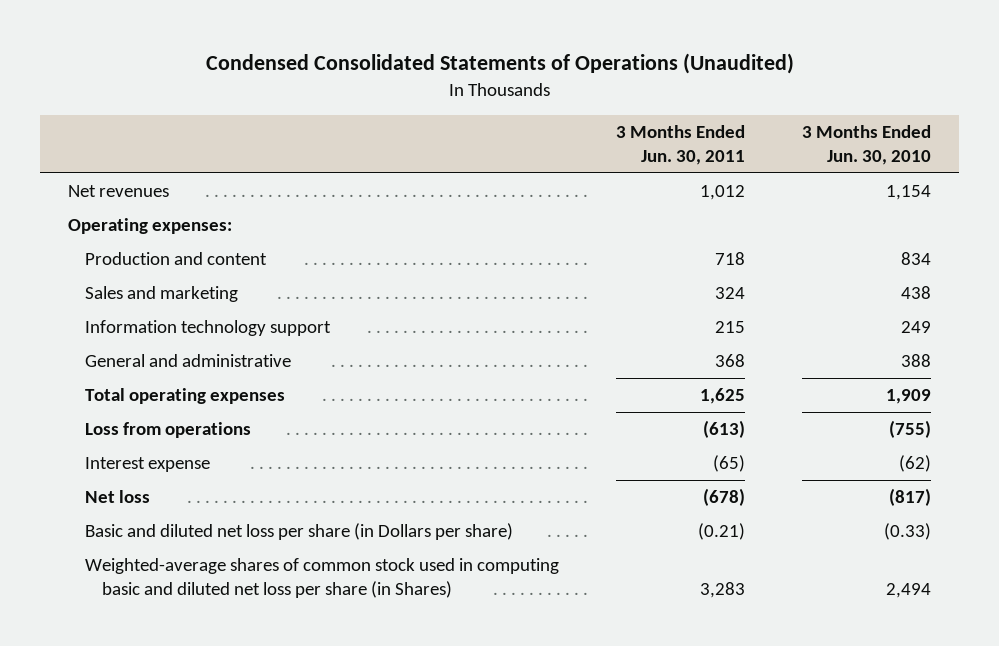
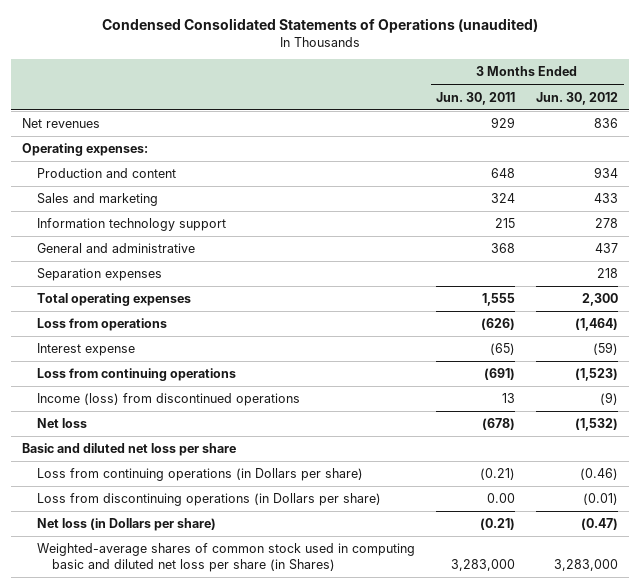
[205,52,794,74] Condensed Consolidated Statements of Operations (Unaudited) -> [102,18,539,34] Condensed Consolidated Statements of Operations (unaudited)
[801,124,931,166] 3 Months Ended Jun. 30, 2010 -> none
none -> [536,91,619,105] Jun. 30, 2012
[700,185,746,201] 1,012 -> [491,117,516,129] 929
[715,252,746,266] 718 -> [491,168,516,179] 648
none -> [36,268,162,282] Separation expenses
[700,388,746,405] 1,625 -> [482,293,516,307] 1,555
[703,420,746,439] (613) -> [481,318,516,331] (626)
none -> [36,368,236,382] Loss from continuing operations
none -> [36,393,300,407] Income (loss) from discontinued operations
none -> [21,443,236,457] Basic and diluted net loss per share
none -> [36,468,363,482] Loss from continuing operations (in Dollars per share)
none -> [36,493,381,507] Loss from discontinuing operations (in Dollars per share)
[85,523,514,541] Basic and diluted net loss per share (in Dollars per share) -> [36,518,216,532] Net loss (in Dollars per share)
[700,582,746,599] 3,283 -> [451,558,516,571] 3,283,000

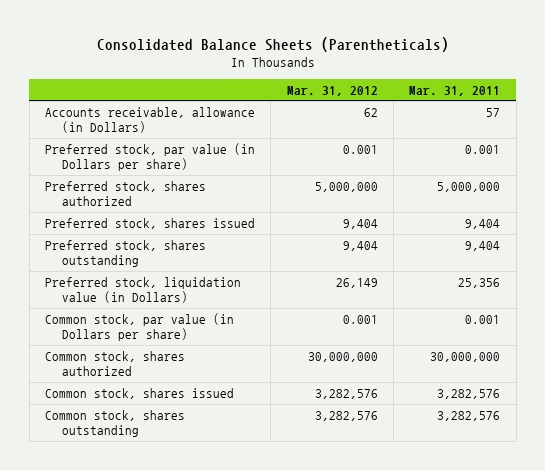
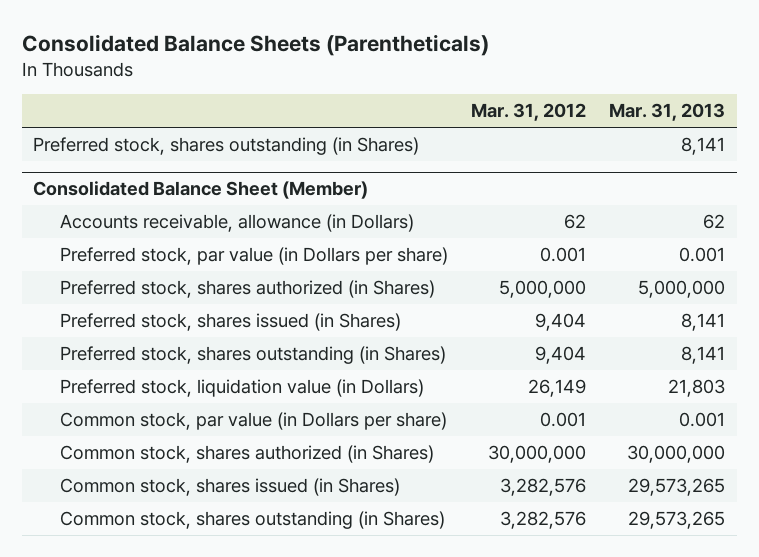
[409,85,501,96] Mar. 31, 2011 -> none
none -> [609,103,726,122] Mar. 31, 2013
none -> [33,137,420,156] Preferred stock, shares outstanding (in Shares)
none -> [33,181,369,200] Consolidated Balance Sheet (Member)
[45,180,207,206] Preferred stock, shares authorized -> [60,280,436,299] Preferred stock, shares authorized (in Shares)
[45,217,256,229] Preferred stock, shares issued -> [60,313,402,332] Preferred stock, shares issued (in Shares)
[45,239,207,267] Preferred stock, shares outstanding -> [60,346,447,365] Preferred stock, shares outstanding (in Shares)
[45,350,186,376] Common stock, shares authorized -> [60,445,435,464] Common stock, shares authorized (in Shares)
[45,387,235,399] Common stock, shares issued -> [60,478,401,497] Common stock, shares issued (in Shares)
[45,409,186,437] Common stock, shares outstanding -> [60,511,446,530] Common stock, shares outstanding (in Shares)

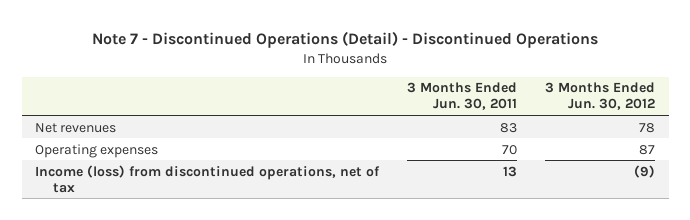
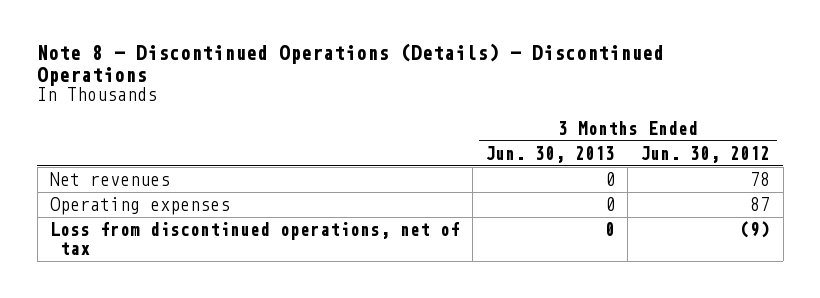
[92,30,599,48] Note 7 - Discontinued Operations (Detail) - Discontinued Operations -> [37,42,665,86] Note 8 - Discontinued Operations (Details) - Discontinued Operations
[407,82,518,111] 3 Months Ended Jun. 30, 2011 -> none
none -> [485,145,616,163] Jun. 30, 2013
[35,164,381,193] Income (loss) from discontinued operations, net of tax -> [49,222,460,255] Loss from discontinued operations, net of tax

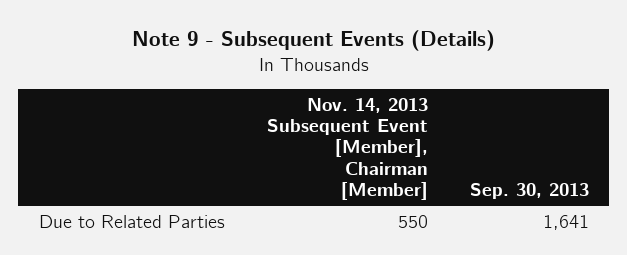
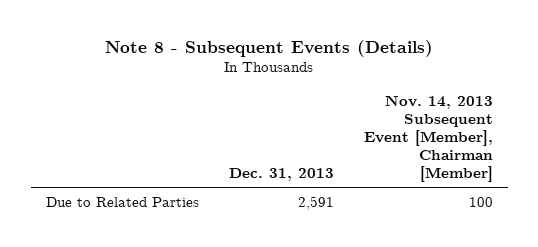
[131,30,495,52] Note 9 - Subsequent Events (Details) -> [105,40,434,58] Note 8 - Subsequent Events (Details)
[469,182,589,199] Sep. 30, 2013 -> none
none -> [228,168,334,182] Dec. 31, 2013
[397,214,428,228] 550 -> [468,196,493,207] 100

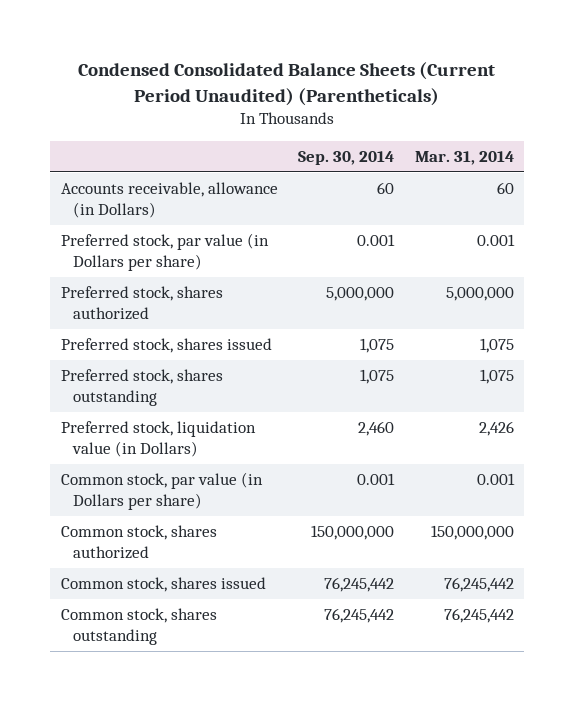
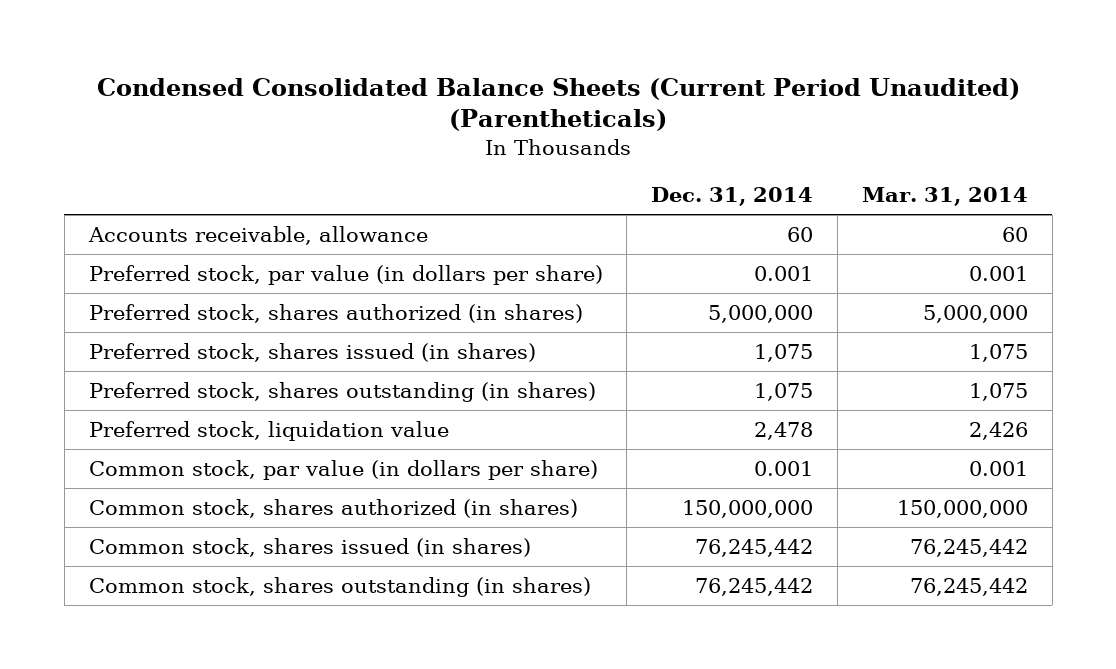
[298,150,395,165] Sep. 30, 2014 -> none
none -> [651,186,814,206] Dec. 31, 2014
[60,182,278,219] Accounts receivable, allowance (in Dollars) -> [87,226,428,246] Accounts receivable, allowance
[60,233,269,272] Preferred stock, par value (in Dollars per share) -> [88,265,603,286] Preferred stock, par value (in dollars per share)
[60,286,223,321] Preferred stock, shares authorized -> [88,304,583,324] Preferred stock, shares authorized (in shares)
[60,338,272,354] Preferred stock, shares issued -> [88,343,536,363] Preferred stock, shares issued (in shares)
[60,369,223,407] Preferred stock, shares outstanding -> [88,382,596,403] Preferred stock, shares outstanding (in shares)
[60,421,256,458] Preferred stock, liquidation value (in Dollars) -> [88,421,449,442] Preferred stock, liquidation value
[60,472,263,511] Common stock, par value (in Dollars per share) -> [88,460,598,481] Common stock, par value (in dollars per share)
[60,525,217,560] Common stock, shares authorized -> [88,499,578,519] Common stock, shares authorized (in shares)
[60,577,266,593] Common stock, shares issued -> [88,538,531,558] Common stock, shares issued (in shares)
[60,608,217,646] Common stock, shares outstanding -> [88,577,591,598] Common stock, shares outstanding (in shares)

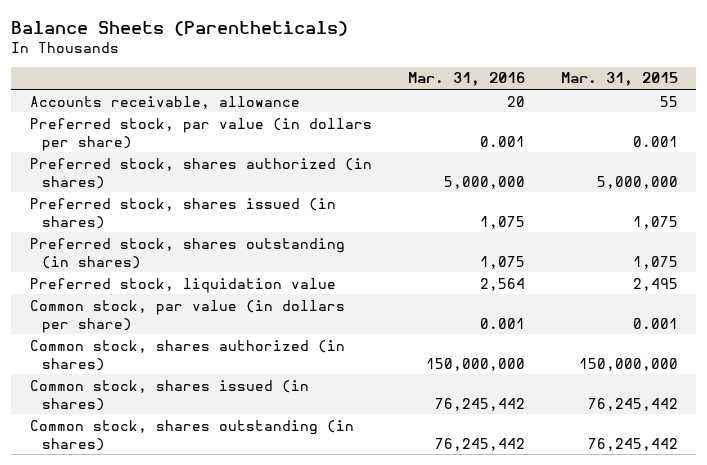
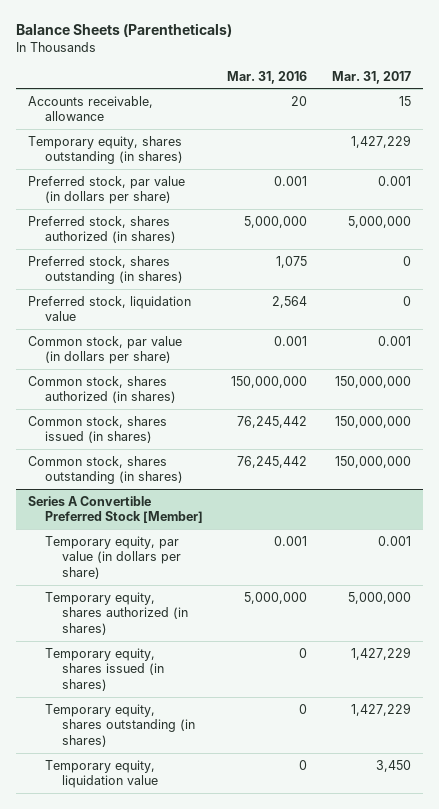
[560,72,678,87] Mar. 31, 2015 -> none
none -> [331,70,411,84] Mar. 31, 2017
none -> [28,135,184,165] Temporary equity, shares outstanding (in shares)
[29,197,336,229] Preferred stock, shares issued (in shares) -> none
none -> [28,495,204,524] Series A Convertible Preferred Stock [Member]
none -> [45,535,181,580] Temporary equity, par value (in dollars per share)
none -> [45,591,188,636] Temporary equity, shares authorized (in shares)
none -> [45,647,164,692] Temporary equity, shares issued (in shares)
none -> [45,703,195,748] Temporary equity, shares outstanding (in shares)
none -> [45,759,158,789] Temporary equity, liquidation value

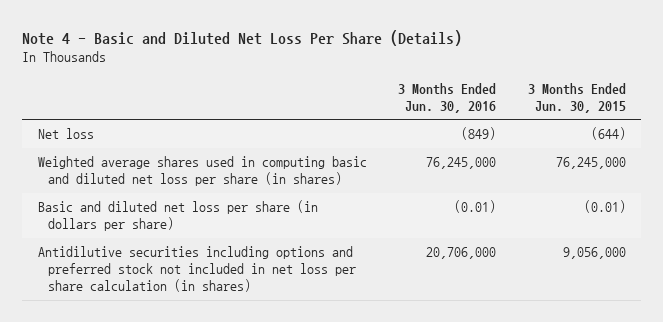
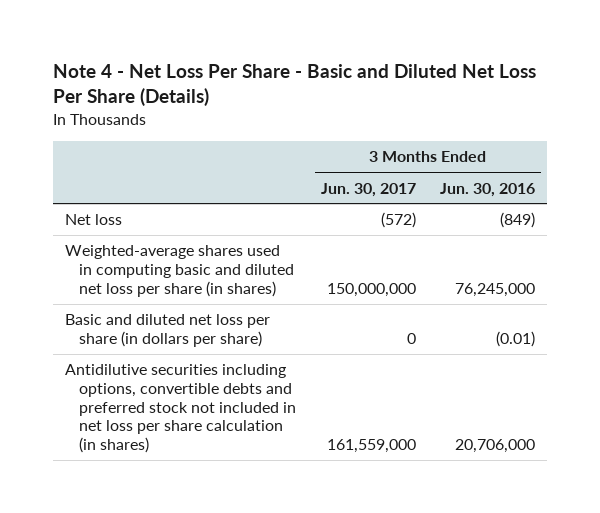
[22,29,463,46] Note 4 - Basic and Diluted Net Loss Per Share (Details) -> [52,63,536,106] Note 4 - Net Loss Per Share - Basic and Diluted Net Loss Per Share (Details)
[527,82,626,113] 3 Months Ended Jun. 30, 2015 -> none
none -> [320,182,416,197] Jun. 30, 2017
[37,156,367,187] Weighted average shares used in computing basic and diluted net loss per share (in shares) -> [64,245,295,297] Weighted-average shares used in computing basic and diluted net loss per share (in shares)
[37,246,356,293] Antidilutive securities including options and preferred stock not included in net loss per share calculation (in shares) -> [64,364,297,454] Antidilutive securities including options, convertible debts and preferred stock not included in net loss per share calculation (in shares)

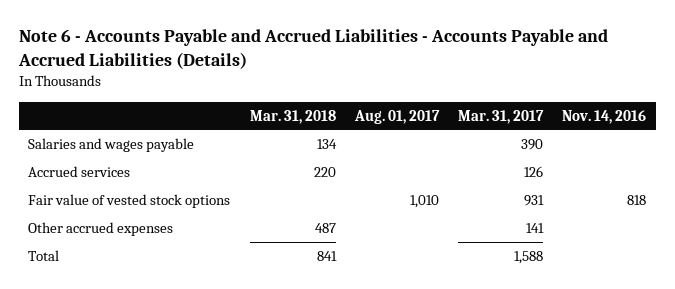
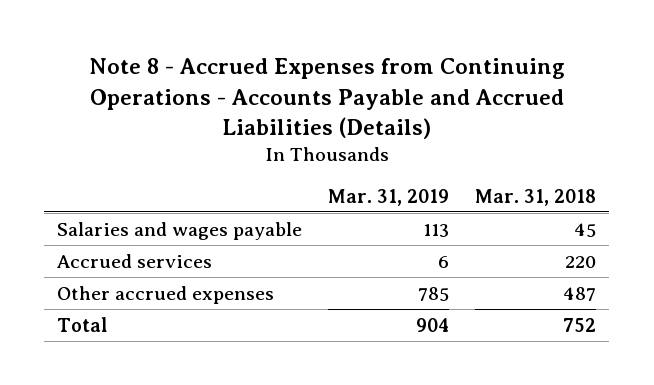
[17,29,608,69] Note 6 - Accounts Payable and Accrued Liabilities - Accounts Payable and Accrued Liabilities (Details) -> [88,58,565,139] Note 8 - Accrued Expenses from Continuing Operations - Accounts Payable and Accrued Liabilities (Details)
[353,109,440,124] Aug. 01, 2017 -> none
[458,109,545,124] Mar. 31, 2017 -> none
[562,109,647,124] Nov. 14, 2016 -> none
none -> [328,188,450,206] Mar. 31, 2019
[316,138,337,149] 134 -> [574,222,597,237] 45
[28,193,231,208] Fair value of vested stock options -> none
[316,250,337,261] 841 -> [563,317,597,332] 752

